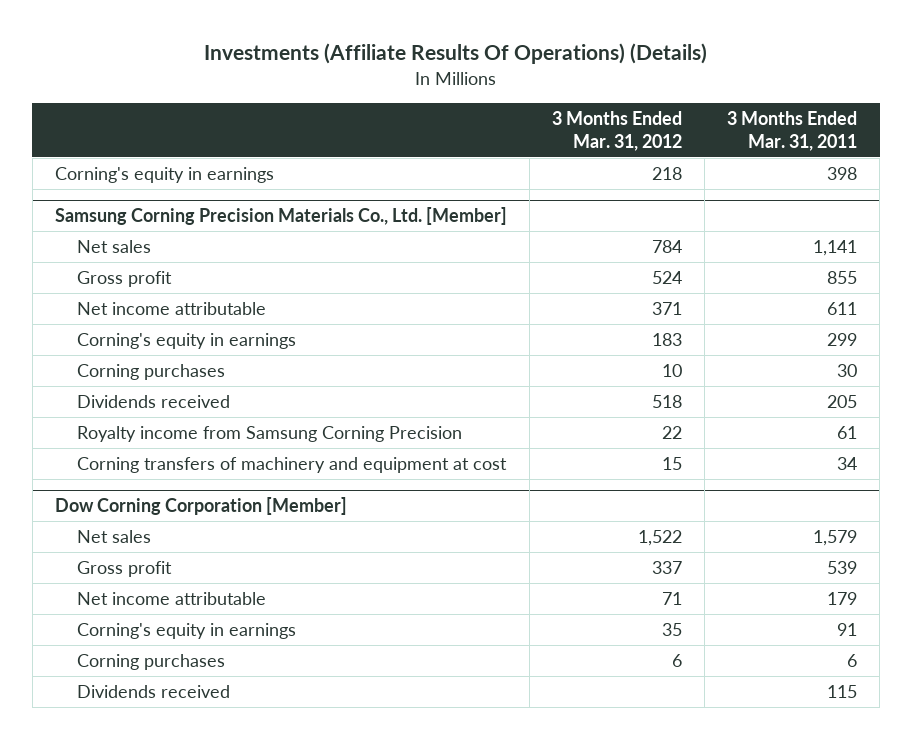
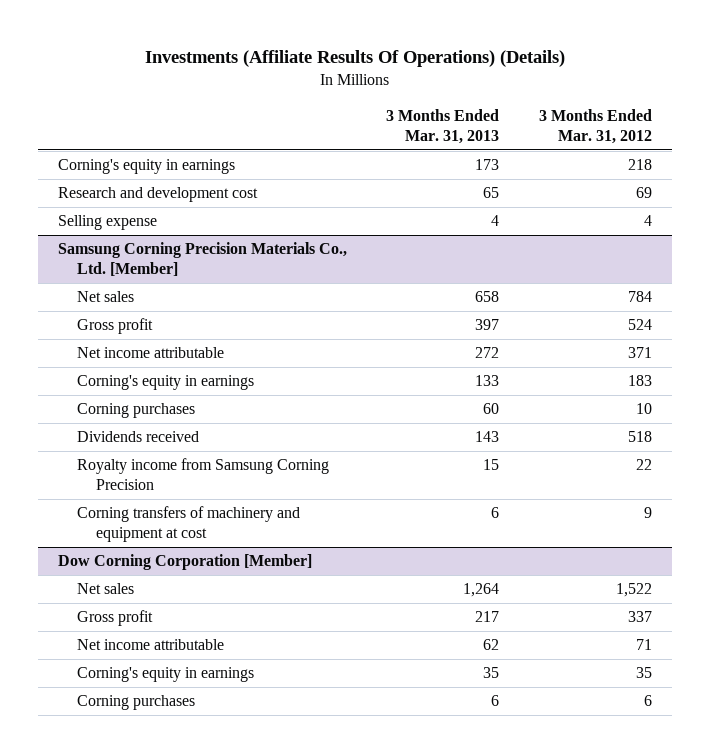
[727,110,858,151] 3 Months Ended Mar. 31, 2011 -> none
none -> [386,108,500,144] 3 Months Ended Mar. 31, 2013
none -> [58,187,259,203] Research and development cost
none -> [58,215,158,231] Selling expense
[662,456,683,470] 15 -> [643,507,652,519] 9
[77,684,231,698] Dividends received -> none

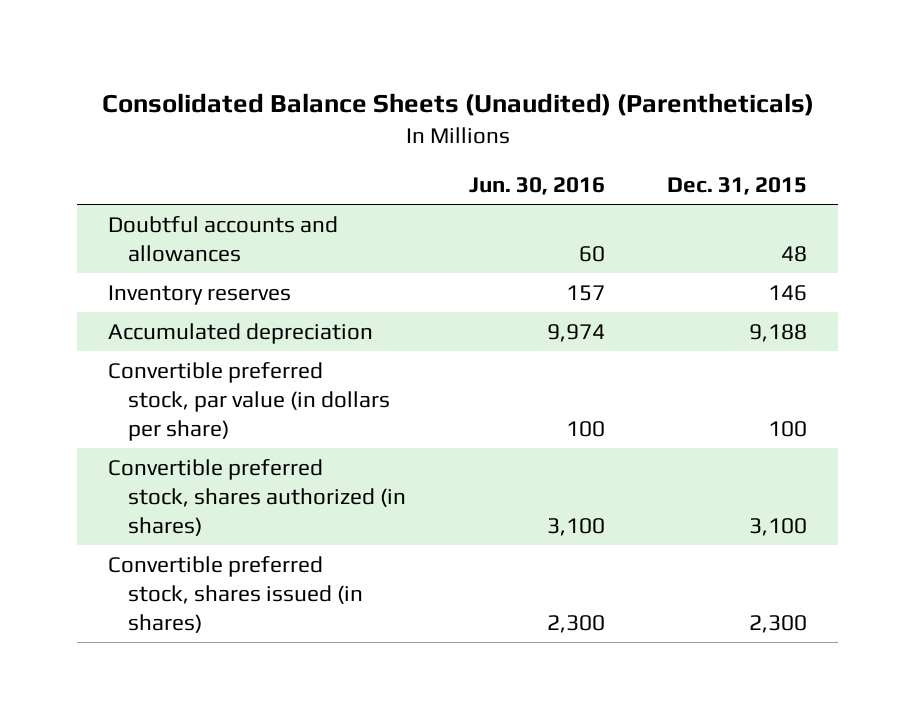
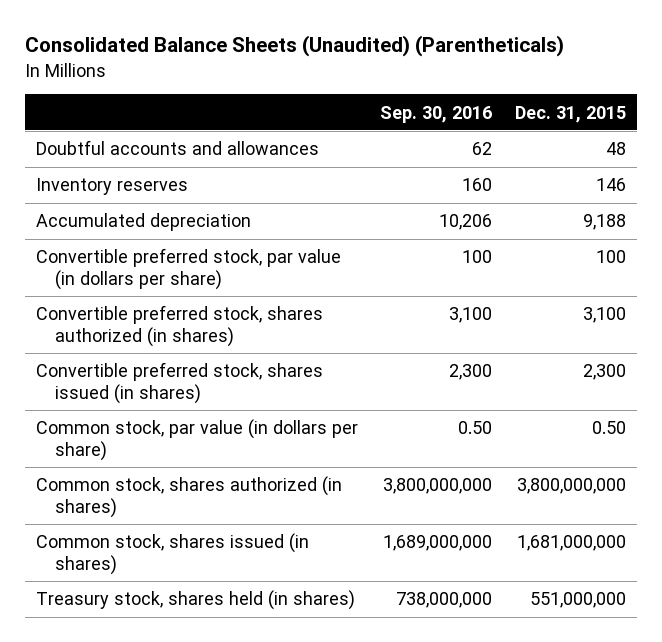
[468,176,605,195] Jun. 30, 2016 -> none
none -> [380,105,493,123] Sep. 30, 2016
none -> [35,419,358,462] Common stock, par value (in dollars per share)
none -> [35,476,342,519] Common stock, shares authorized (in shares)
none -> [35,533,309,576] Common stock, shares issued (in shares)
none -> [35,590,355,611] Treasury stock, shares held (in shares)

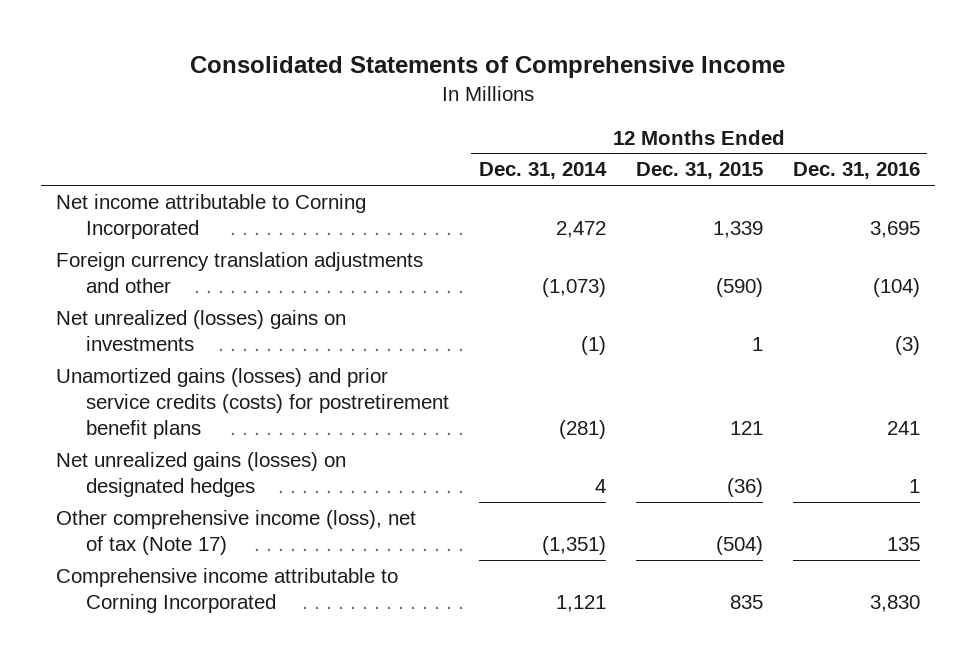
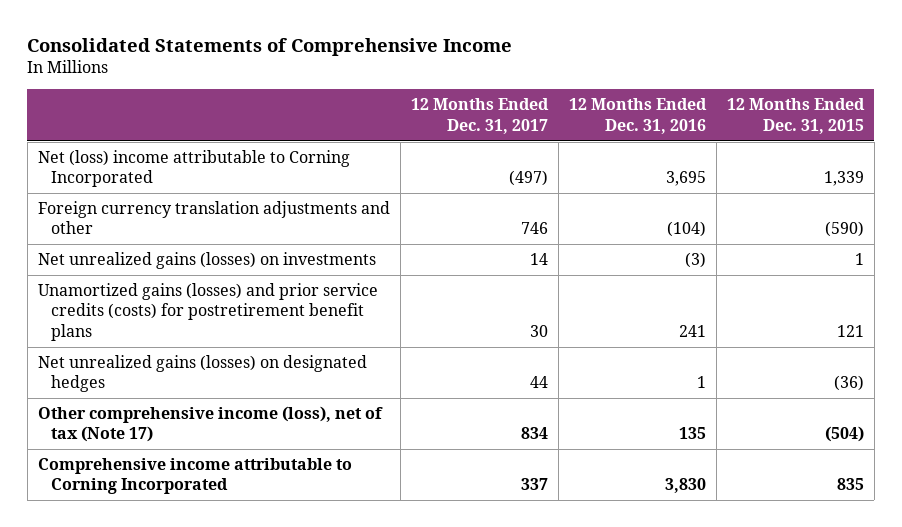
[478,162,607,180] Dec. 31, 2014 -> none
none -> [410,98,549,134] 12 Months Ended Dec. 31, 2017
[55,194,366,239] Net income attributable to Corning Incorporated -> [37,150,350,188] Net (loss) income attributable to Corning Incorporated
[55,310,346,351] Net unrealized (losses) gains on investments -> [37,252,376,270] Net unrealized gains (losses) on investments

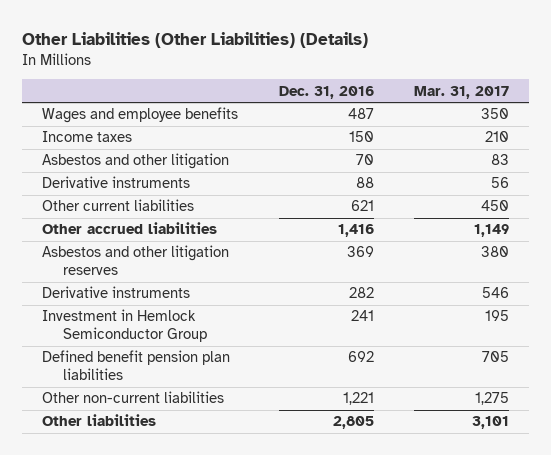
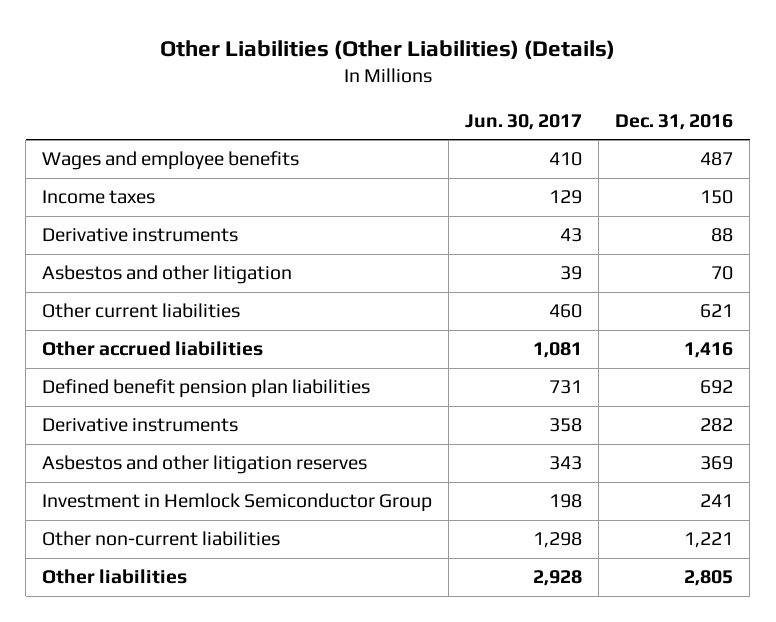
[413,85,509,99] Mar. 31, 2017 -> none
none -> [465,113,583,130] Jun. 30, 2017
[42,153,230,170] Asbestos and other litigation -> [42,265,293,285] Asbestos and other litigation
[42,350,231,381] Defined benefit pension plan liabilities -> [42,379,371,399] Defined benefit pension plan liabilities
[42,245,230,276] Asbestos and other litigation reserves -> [42,455,368,475] Asbestos and other litigation reserves

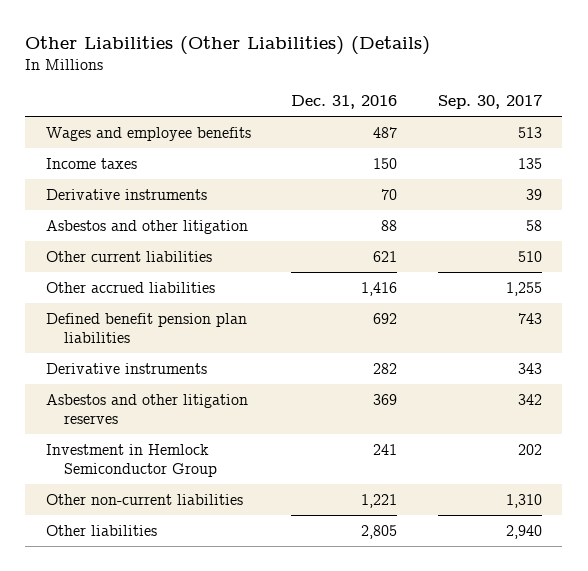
[465,113,583,130] Jun. 30, 2017 -> none
none -> [437,95,542,110] Sep. 30, 2017
[711,228,734,243] 88 -> [381,188,398,200] 70
[711,266,734,281] 70 -> [381,219,398,231] 88

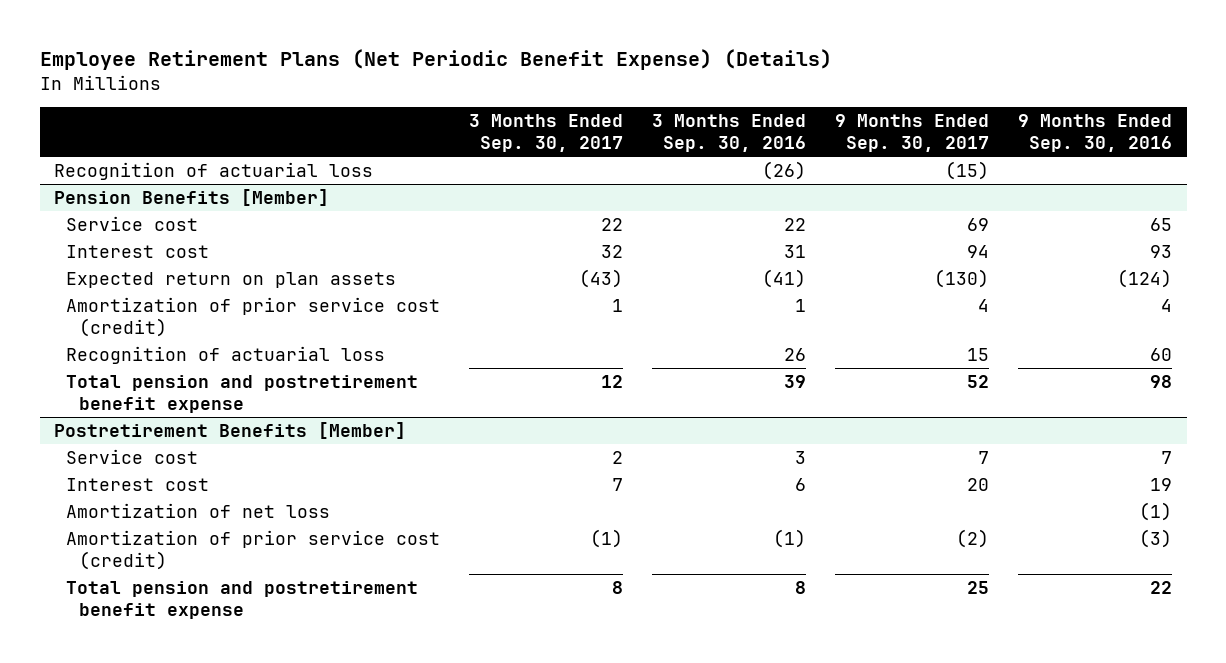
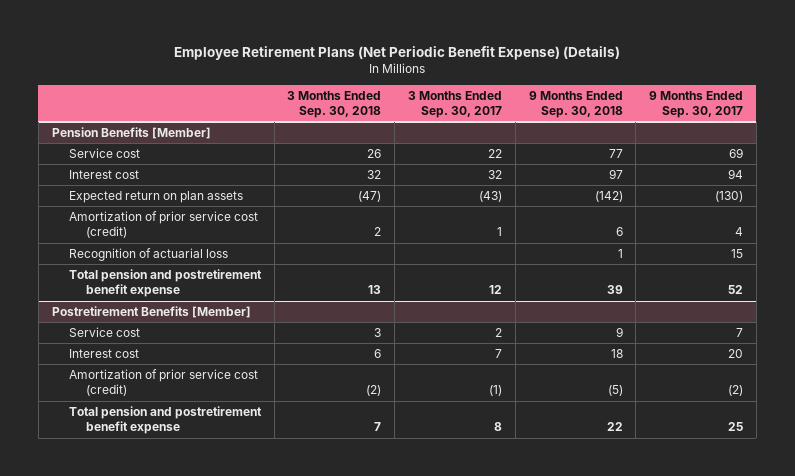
[652,114,807,152] 3 Months Ended Sep. 30, 2016 -> none
[1018,114,1173,152] 9 Months Ended Sep. 30, 2016 -> none
none -> [287,90,382,118] 3 Months Ended Sep. 30, 2018
none -> [528,90,623,118] 9 Months Ended Sep. 30, 2018
[54,162,374,181] Recognition of actuarial loss -> none
[66,503,331,519] Amortization of net loss -> none

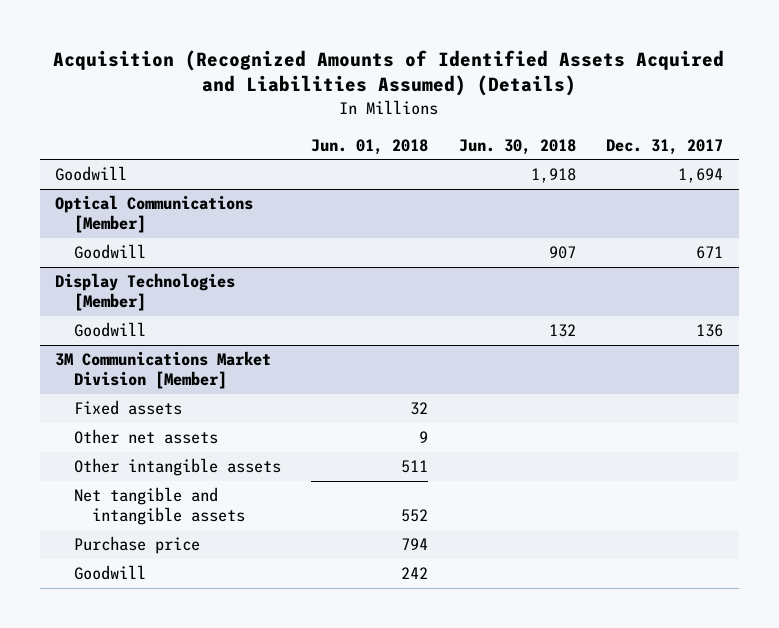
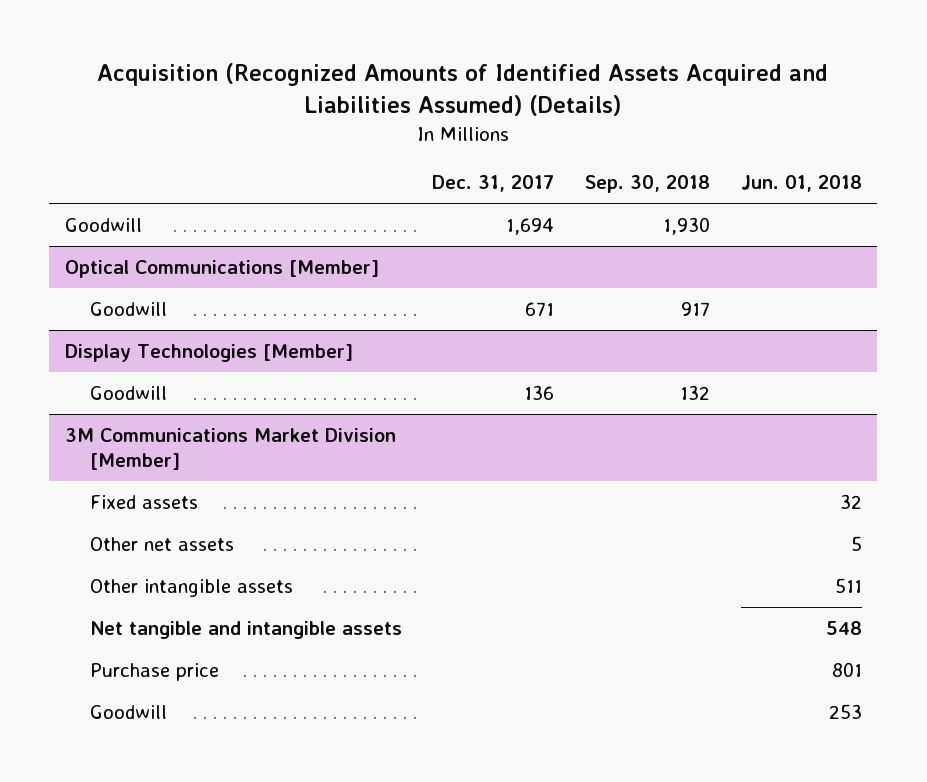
[458,138,576,155] Jun. 30, 2018 -> none
none -> [585,175,711,194] Sep. 30, 2018
[419,431,429,444] 9 -> [851,535,863,551] 5
[401,508,429,522] 552 -> [826,620,863,635] 548
[401,538,429,551] 794 -> [832,661,863,677] 801
[401,567,429,580] 242 -> [829,703,863,719] 253

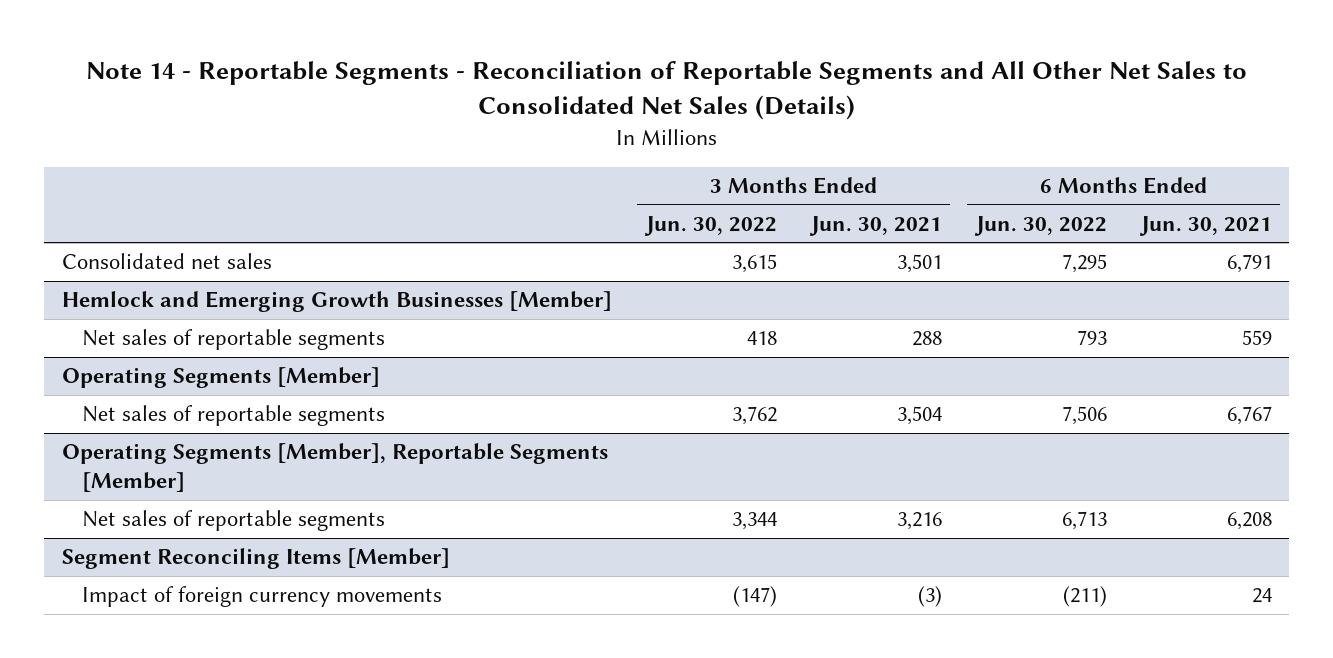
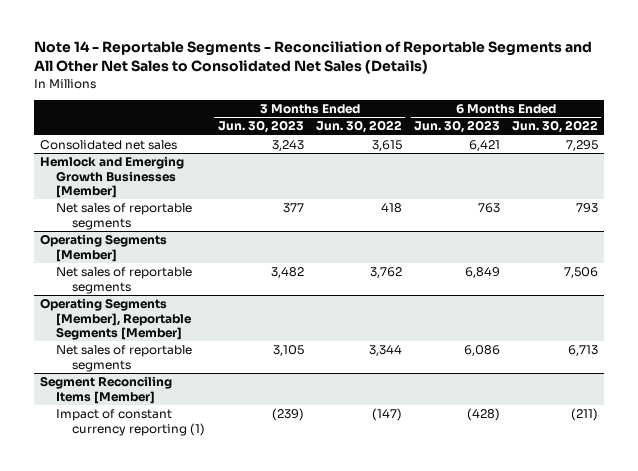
[808,215,942,236] Jun. 30, 2021 -> none
[1138,215,1272,236] Jun. 30, 2021 -> none
none -> [217,120,304,134] Jun. 30, 2023
none -> [414,120,501,134] Jun. 30, 2023
[81,586,442,608] Impact of foreign currency movements -> [56,409,206,436] Impact of constant currency reporting (1)

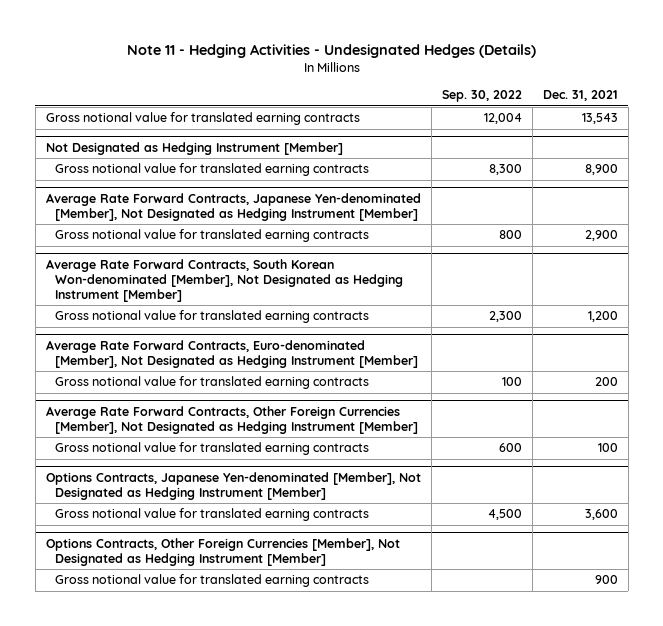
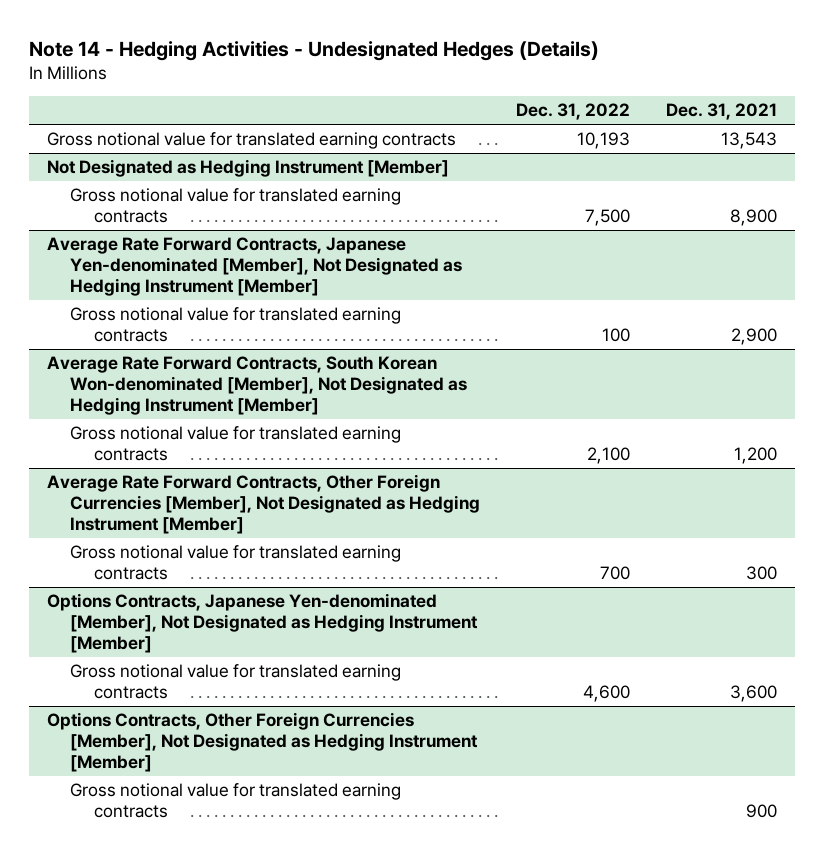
[126,43,536,58] Note 11 - Hedging Activities - Undesignated Hedges (Details) -> [28,40,599,61] Note 14 - Hedging Activities - Undesignated Hedges (Details)
[441,90,522,103] Sep. 30, 2022 -> none
none -> [515,103,630,121] Dec. 31, 2022
[45,339,419,368] Average Rate Forward Contracts, Euro-denominated [Member], Not Designated as Hedging Instrument [Member] -> none
[55,376,370,390] Gross notional value for translated earning contracts -> none
[597,443,618,453] 100 -> [745,566,777,581] 300

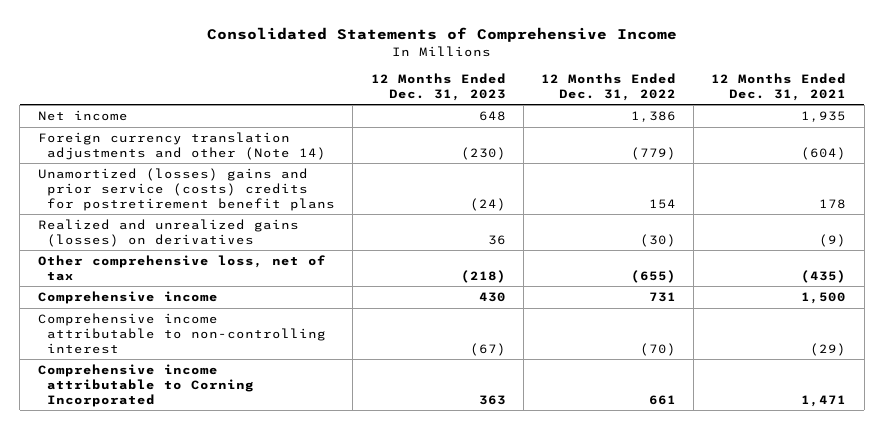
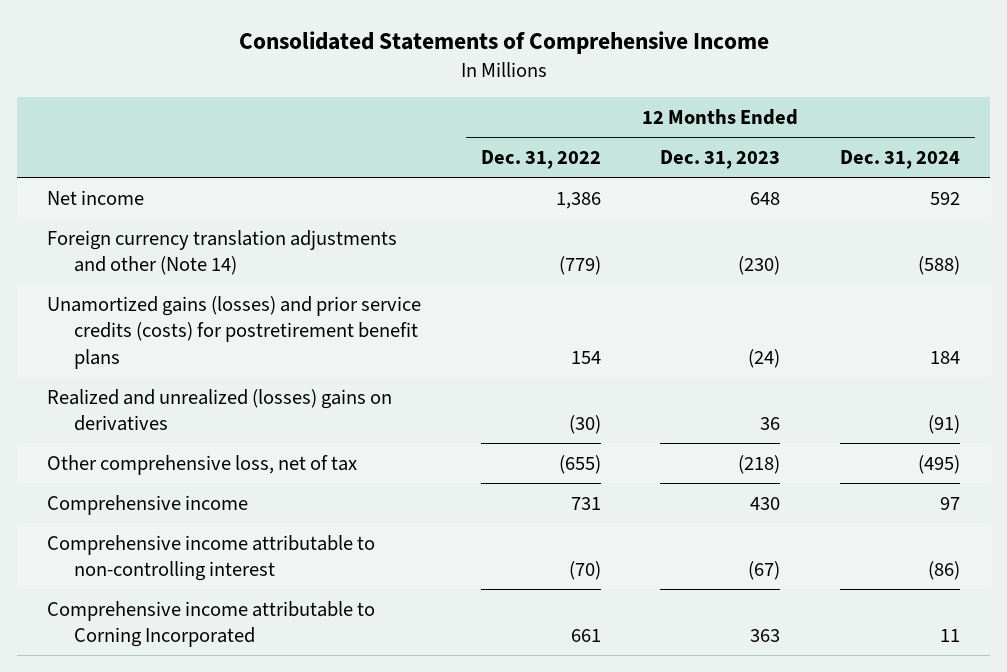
[711,72,847,101] 12 Months Ended Dec. 31, 2021 -> none
none -> [839,150,960,170] Dec. 31, 2024
[37,168,336,211] Unamortized (losses) gains and prior service (costs) credits for postretirement benefit plans -> [47,295,422,369] Unamortized gains (losses) and prior service credits (costs) for postretirement benefit plans
[37,219,299,247] Realized and unrealized gains (losses) on derivatives -> [47,388,393,432] Realized and unrealized (losses) gains on derivatives

